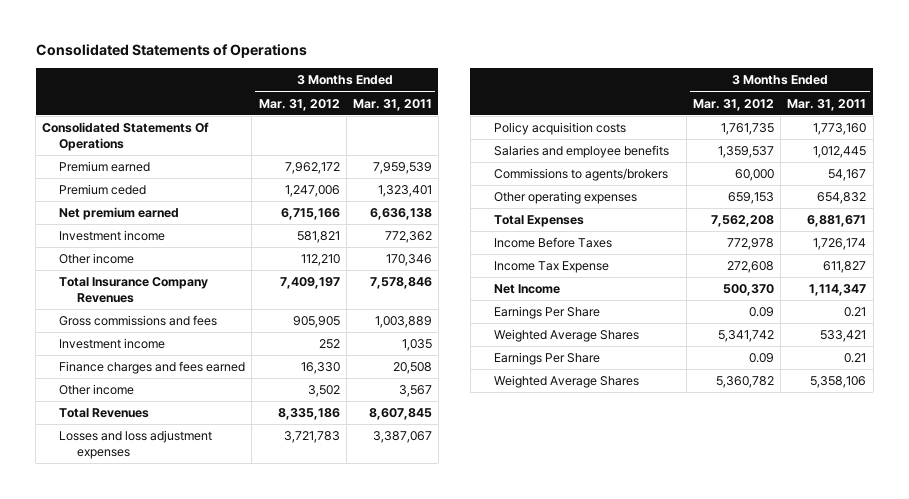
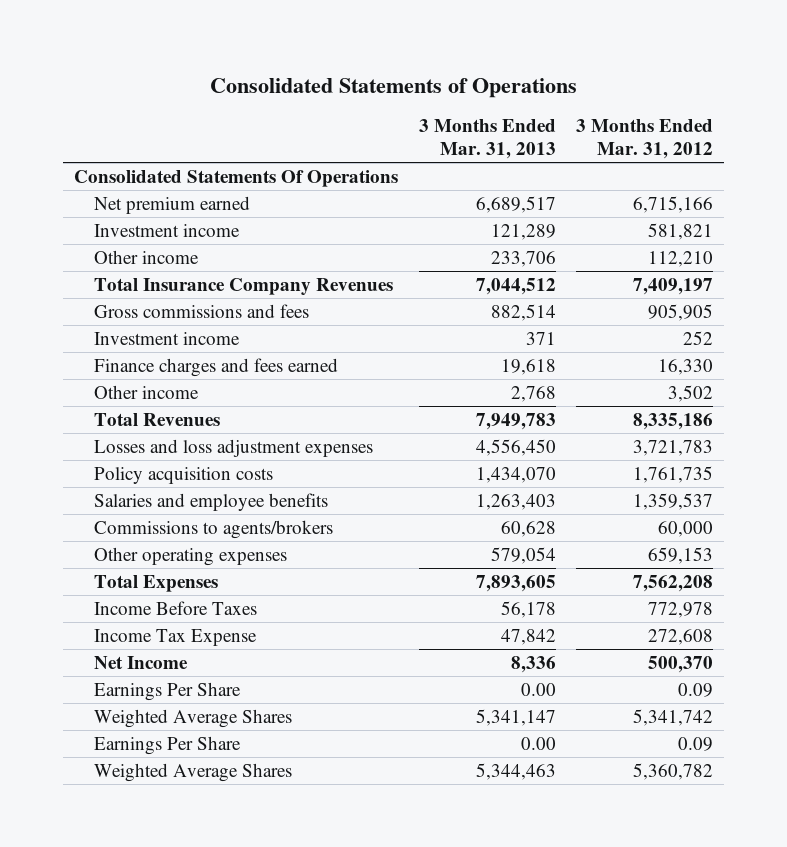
[352,98,432,111] Mar. 31, 2011 -> none
none -> [418,119,556,160] 3 Months Ended Mar. 31, 2013
[59,161,151,173] Premium earned -> none
[59,184,147,196] Premium ceded -> none

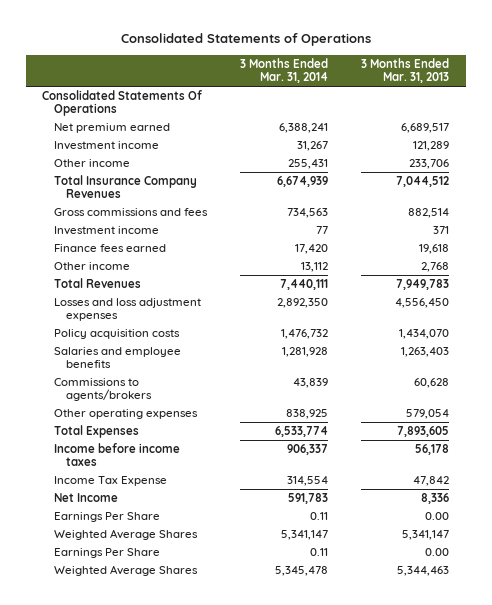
[576,119,714,160] 3 Months Ended Mar. 31, 2012 -> none
none -> [240,57,329,84] 3 Months Ended Mar. 31, 2014
[94,358,339,378] Finance charges and fees earned -> [54,243,167,252] Finance fees earned
[94,601,258,616] Income Before Taxes -> [54,442,181,467] Income before income taxes

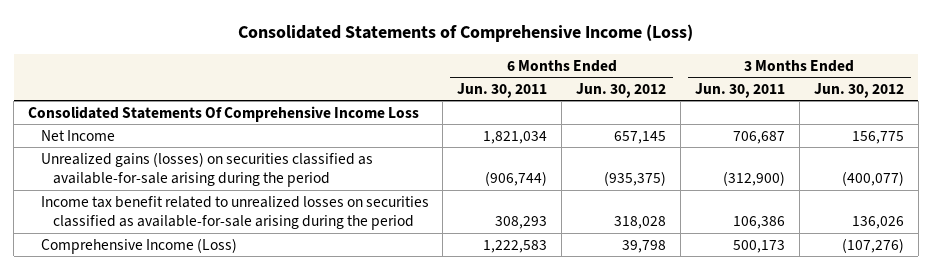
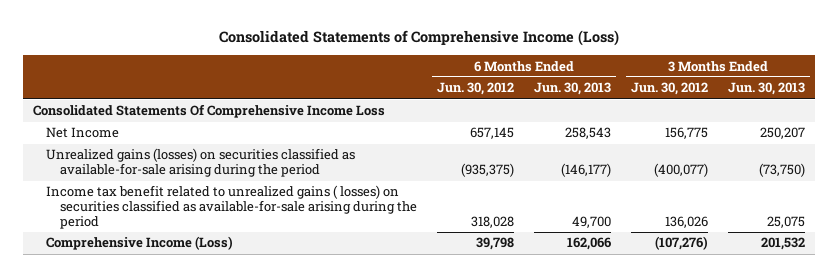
[457,82,548,98] Jun. 30, 2011 -> none
[694,82,785,98] Jun. 30, 2011 -> none
none -> [534,82,612,96] Jun. 30, 2013
none -> [728,82,806,96] Jun. 30, 2013
[40,195,429,231] Income tax benefit related to unrealized losses on securities classified as available-for-sale arising during the period -> [46,185,418,230] Income tax benefit related to unrealized gains ( losses) on securities classified as available-for-sale arising during the period

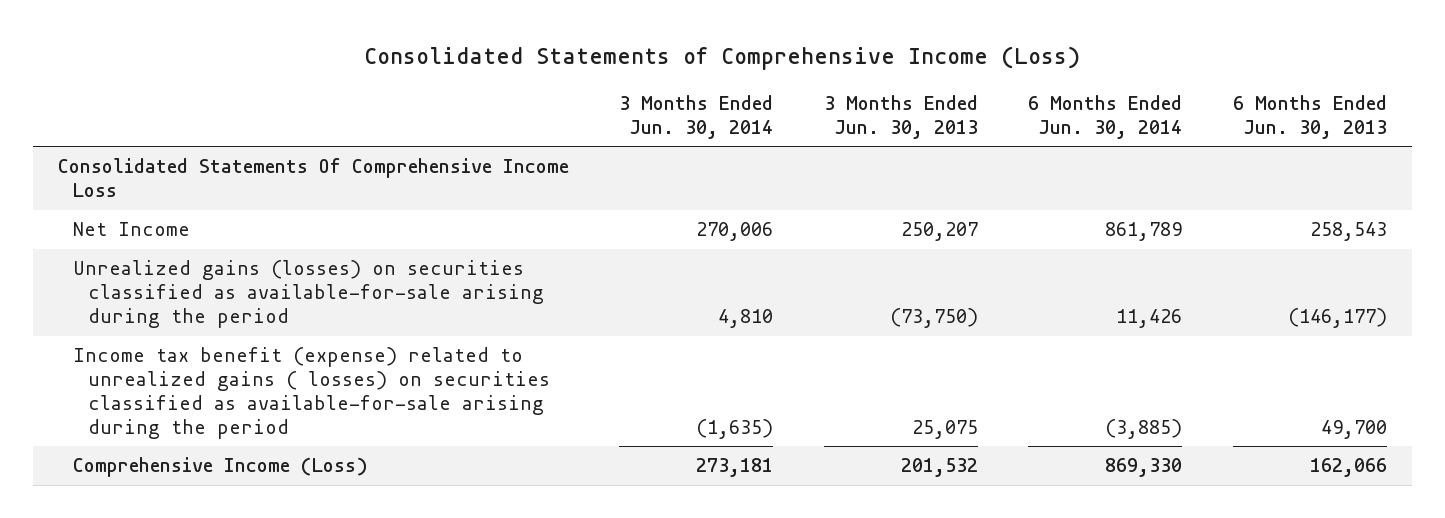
[437,82,515,96] Jun. 30, 2012 -> none
[631,82,709,96] Jun. 30, 2012 -> none
none -> [619,95,774,139] 3 Months Ended Jun. 30, 2014
none -> [1028,95,1183,139] 6 Months Ended Jun. 30, 2014
[46,185,418,230] Income tax benefit related to unrealized gains ( losses) on securities classified as available-for-sale arising during the period -> [72,347,550,439] Income tax benefit (expense) related to unrealized gains ( losses) on securities classified as available-for-sale arising during the period

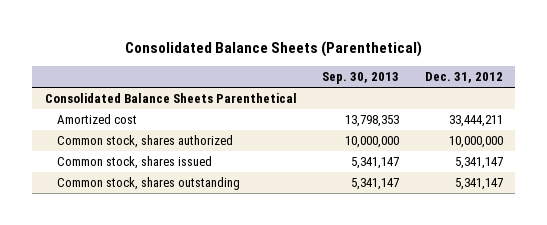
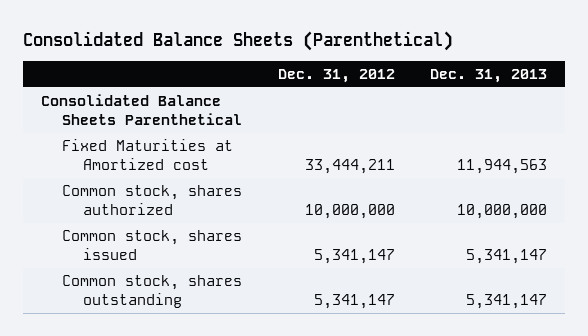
[322,72,400,85] Sep. 30, 2013 -> none
none -> [430,69,548,84] Dec. 31, 2013
[56,114,137,125] Amortized cost -> [61,139,233,171] Fixed Maturities at Amortized cost

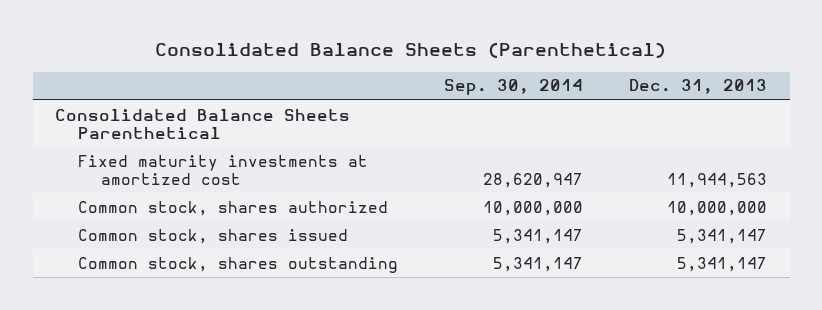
[277,69,395,84] Dec. 31, 2012 -> none
none -> [444,79,584,96] Sep. 30, 2014
[61,139,233,171] Fixed Maturities at Amortized cost -> [78,154,369,185] Fixed maturity investments at amortized cost

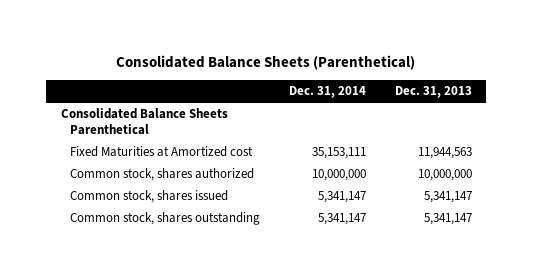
[444,79,584,96] Sep. 30, 2014 -> none
none -> [289,86,367,99] Dec. 31, 2014
[78,154,369,185] Fixed maturity investments at amortized cost -> [70,146,254,158] Fixed Maturities at Amortized cost

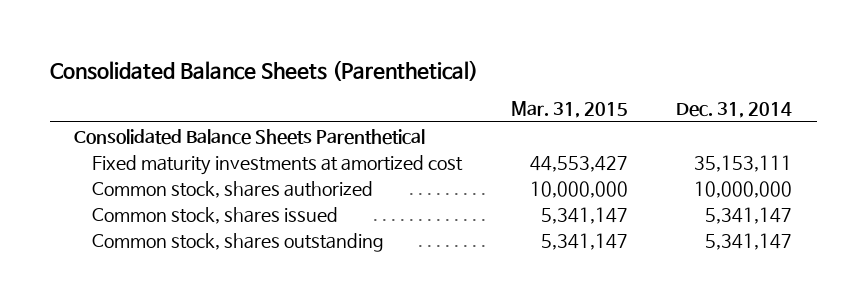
[394,86,472,99] Dec. 31, 2013 -> none
none -> [510,101,628,119] Mar. 31, 2015
[70,146,254,158] Fixed Maturities at Amortized cost -> [91,154,463,175] Fixed maturity investments at amortized cost

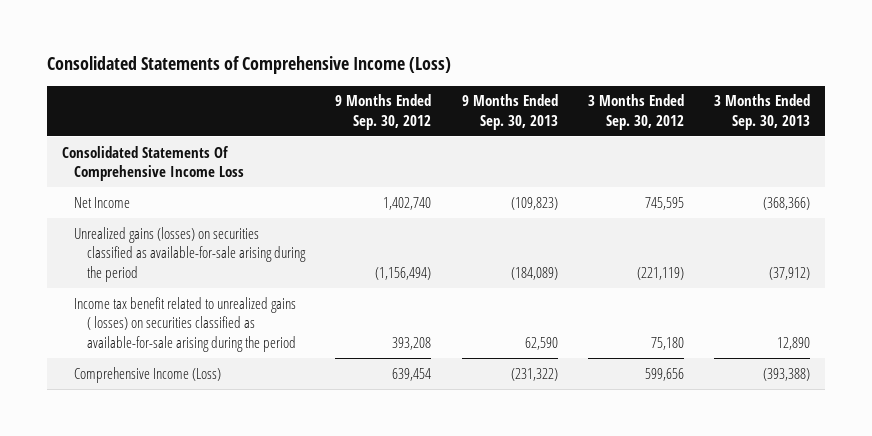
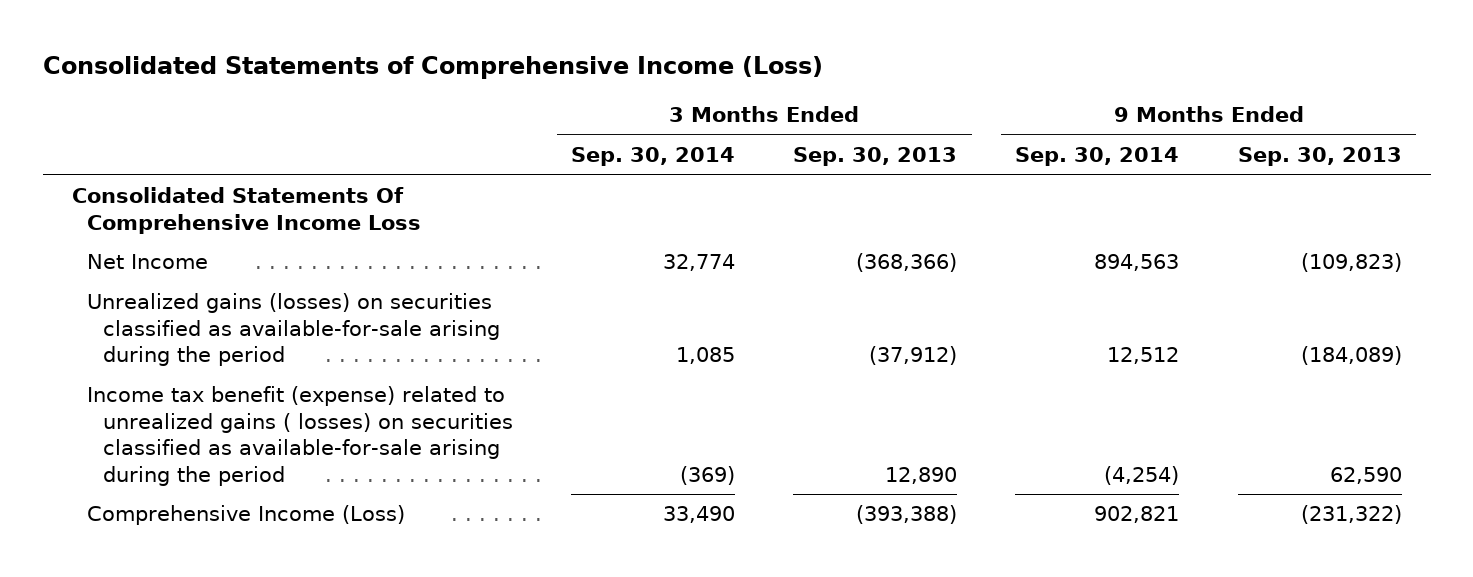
[335,94,432,130] 9 Months Ended Sep. 30, 2012 -> none
[587,94,684,130] 3 Months Ended Sep. 30, 2012 -> none
none -> [571,147,736,167] Sep. 30, 2014
none -> [1015,147,1180,167] Sep. 30, 2014
[74,296,297,353] Income tax benefit related to unrealized gains ( losses) on securities classified as available-for-sale arising during the period -> [87,386,514,486] Income tax benefit (expense) related to unrealized gains ( losses) on securities classified as available-for-sale arising during the period

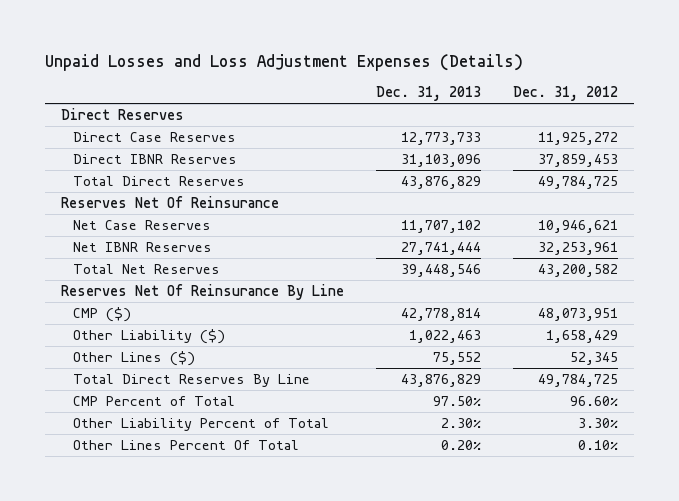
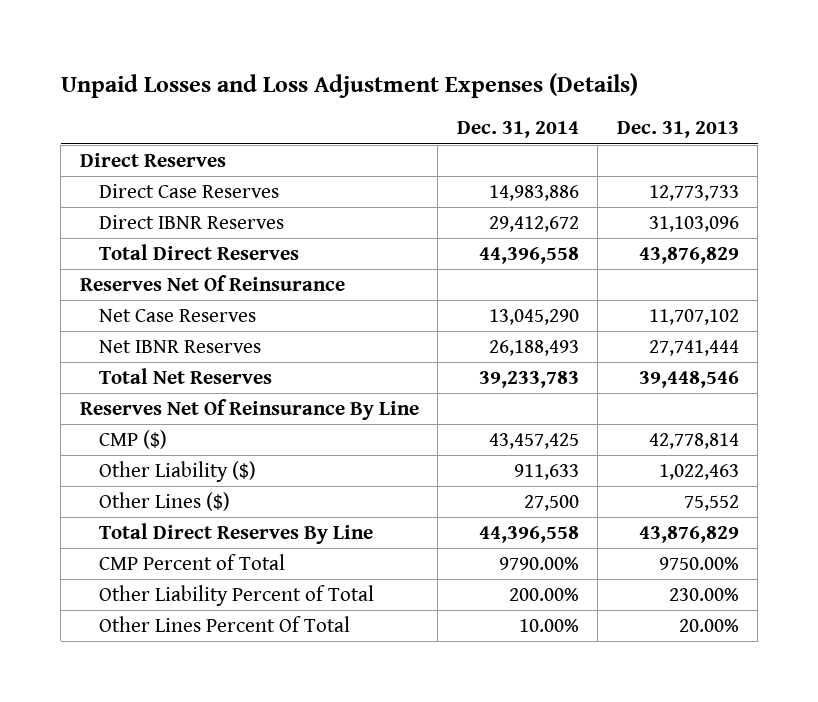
[513,86,619,102] Dec. 31, 2012 -> none
none -> [456,121,579,139] Dec. 31, 2014
[433,395,482,406] 97.50% -> [658,556,739,570] 9750.00%
[441,417,482,428] 2.30% -> [668,587,739,601] 230.00%
[441,439,482,450] 0.20% -> [678,618,739,632] 20.00%

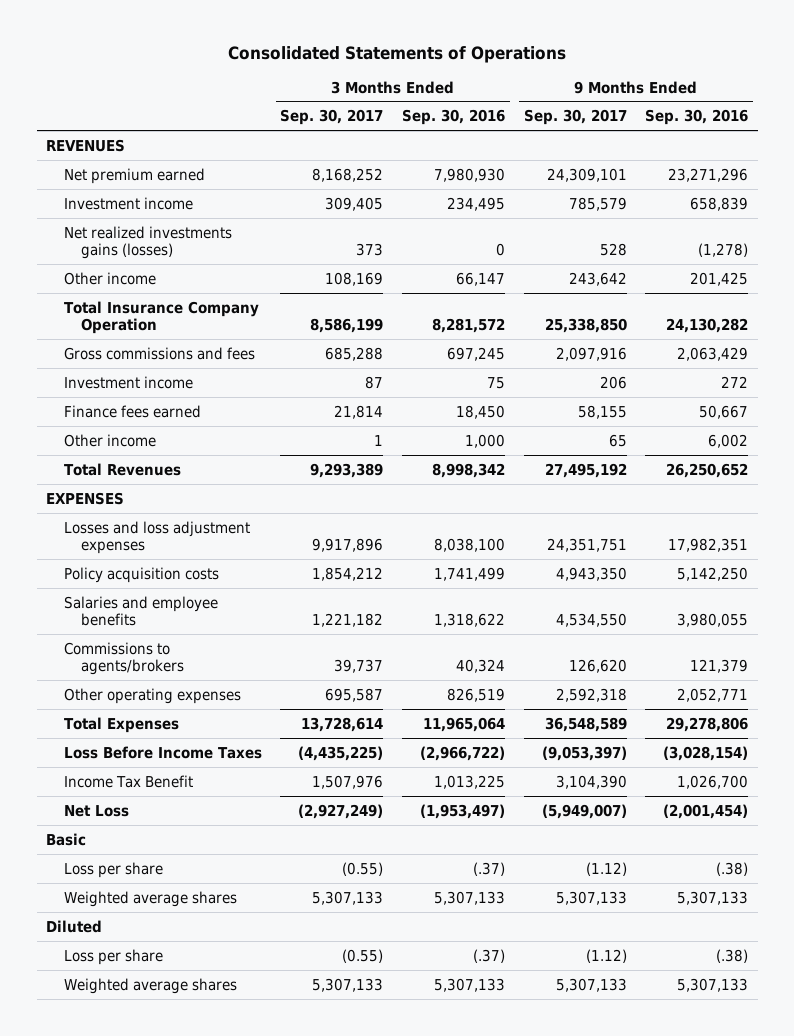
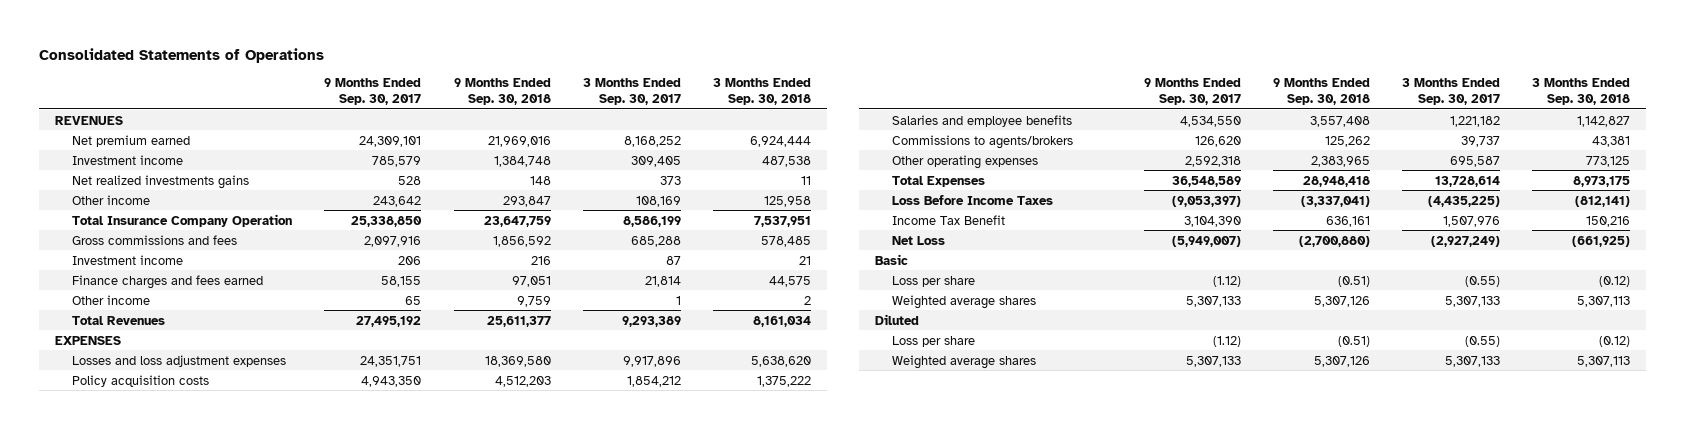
[401,109,505,126] Sep. 30, 2016 -> none
[645,109,749,126] Sep. 30, 2016 -> none
none -> [453,78,551,106] 9 Months Ended Sep. 30, 2018
none -> [712,78,811,106] 3 Months Ended Sep. 30, 2018
[63,225,232,259] Net realized investments gains (losses) -> [72,174,250,189] Net realized investments gains
[63,404,201,418] Finance fees earned -> [72,274,264,289] Finance charges and fees earned

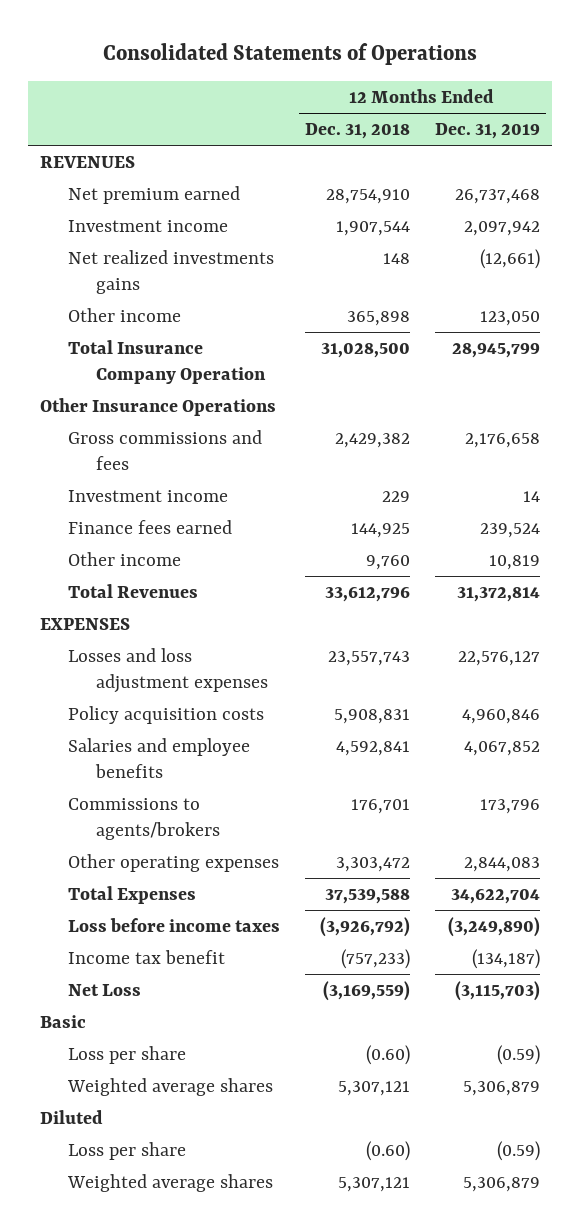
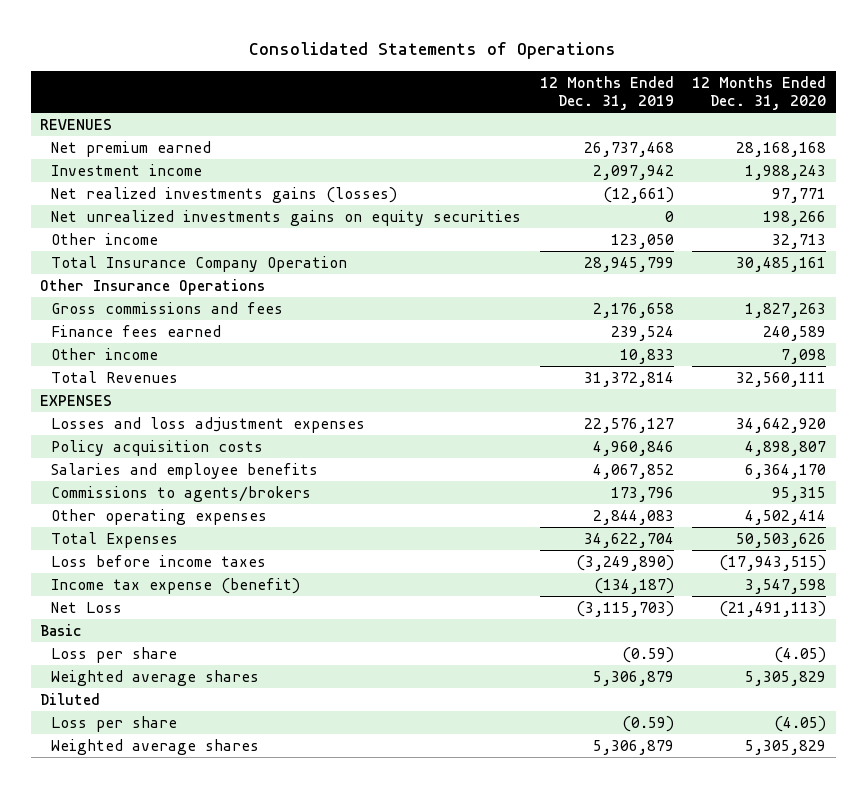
[304,123,410,140] Dec. 31, 2018 -> none
none -> [692,75,827,110] 12 Months Ended Dec. 31, 2020
[68,250,275,295] Net realized investments gains -> [51,186,398,203] Net realized investments gains (losses)
none -> [51,209,522,226] Net unrealized investments gains on equity securities
[68,490,229,503] Investment income -> none
[488,555,540,571] 10,819 -> [619,348,674,364] 10,833
[68,950,226,965] Income tax benefit -> [51,577,301,594] Income tax expense (benefit)

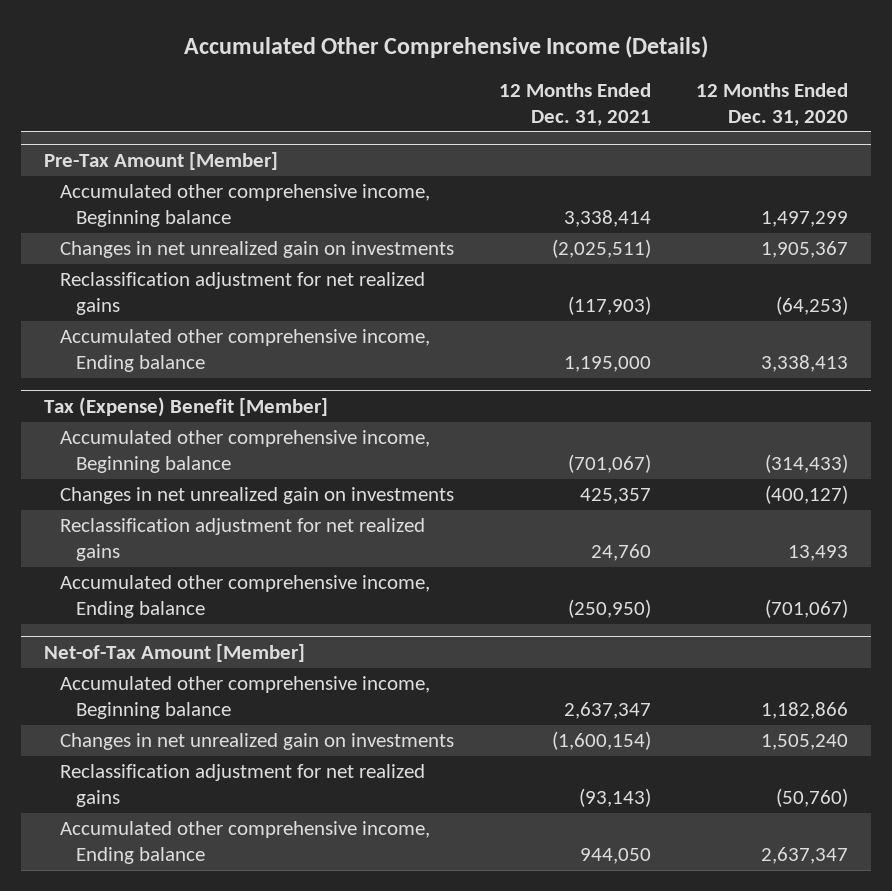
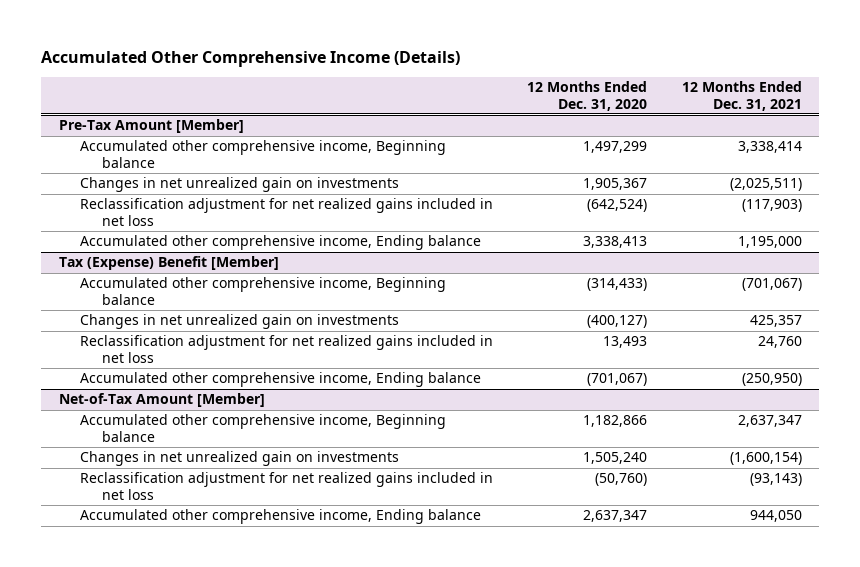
[59,272,425,315] Reclassification adjustment for net realized gains -> [80,198,494,226] Reclassification adjustment for net realized gains included in net loss
[776,295,849,315] (64,253) -> [587,199,648,213] (642,524)
[59,518,425,561] Reclassification adjustment for net realized gains -> [80,335,494,363] Reclassification adjustment for net realized gains included in net loss
[59,764,425,807] Reclassification adjustment for net realized gains -> [80,472,494,500] Reclassification adjustment for net realized gains included in net loss

